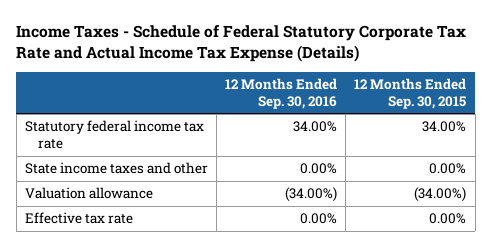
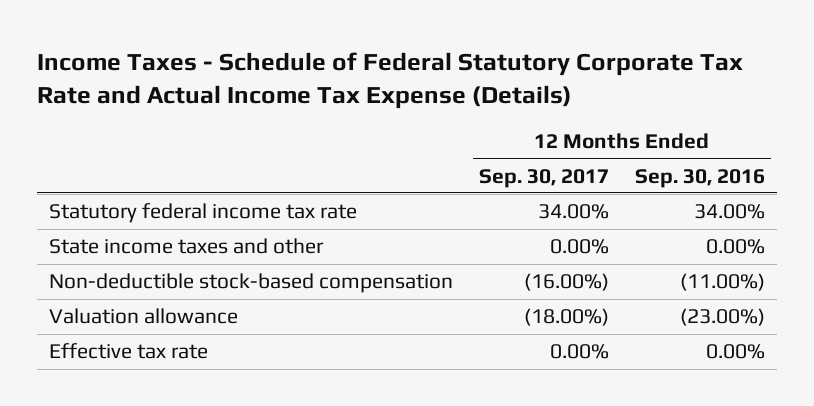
[354,78,467,109] 12 Months Ended Sep. 30, 2015 -> none
none -> [478,168,609,188] Sep. 30, 2017
none -> [49,273,454,294] Non-deductible stock-based compensation
[285,187,338,203] (34.00%) -> [679,308,765,327] (23.00%)

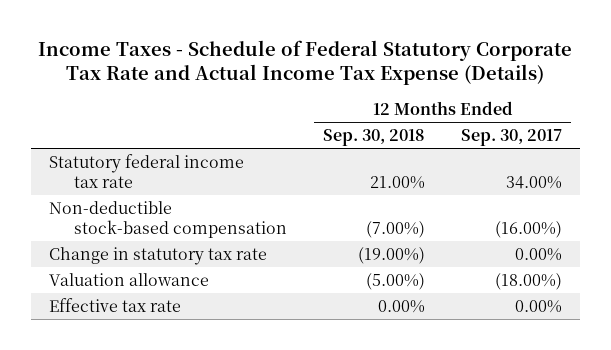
[634,168,765,188] Sep. 30, 2016 -> none
none -> [323,128,426,146] Sep. 30, 2018
[49,238,325,255] State income taxes and other -> none
none -> [48,246,267,265] Change in statutory tax rate

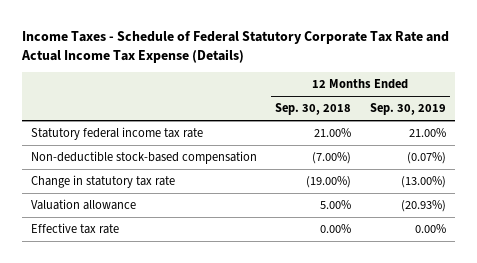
[461,128,563,146] Sep. 30, 2017 -> none
none -> [369,103,446,116] Sep. 30, 2019
[366,272,426,290] (5.00%) -> [320,200,352,210] 5.00%

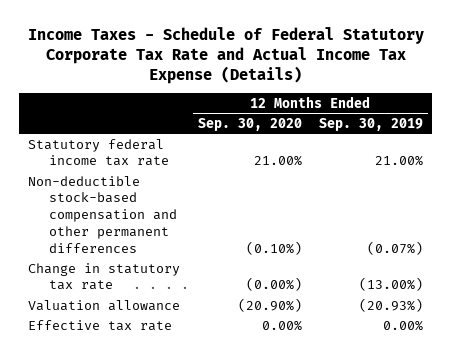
[275,103,352,116] Sep. 30, 2018 -> none
none -> [197,117,302,131] Sep. 30, 2020
[31,151,258,165] Non-deductible stock-based compensation -> [28,175,177,253] Non-deductible stock-based compensation and other permanent differences

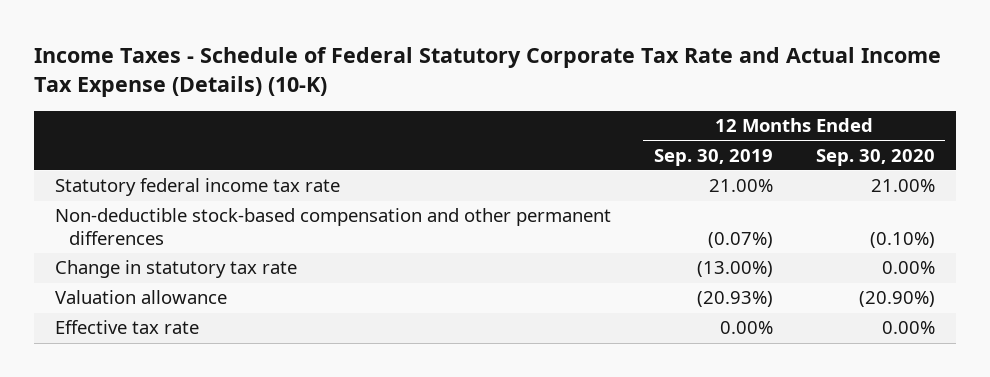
[27,26,424,85] Income Taxes - Schedule of Federal Statutory Corporate Tax Rate and Actual Income Tax Expense (Details) -> [33,46,941,97] Income Taxes - Schedule of Federal Statutory Corporate Tax Rate and Actual Income Tax Expense (Details) (10-K)
[245,277,302,292] (0.00%) -> [881,261,935,275] 0.00%

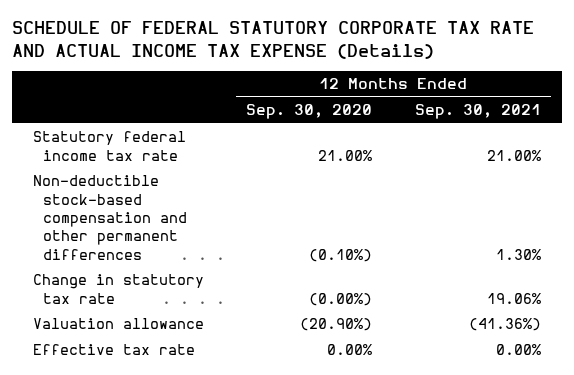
[33,46,941,97] Income Taxes - Schedule of Federal Statutory Corporate Tax Rate and Actual Income Tax Expense (Details) (10-K) -> [12,21,535,59] SCHEDULE OF FEDERAL STATUTORY CORPORATE TAX RATE AND ACTUAL INCOME TAX EXPENSE (Details)
[653,148,773,166] Sep. 30, 2019 -> none
none -> [414,104,541,120] Sep. 30, 2021
[881,261,935,275] 0.00% -> [309,292,373,306] (0.00%)

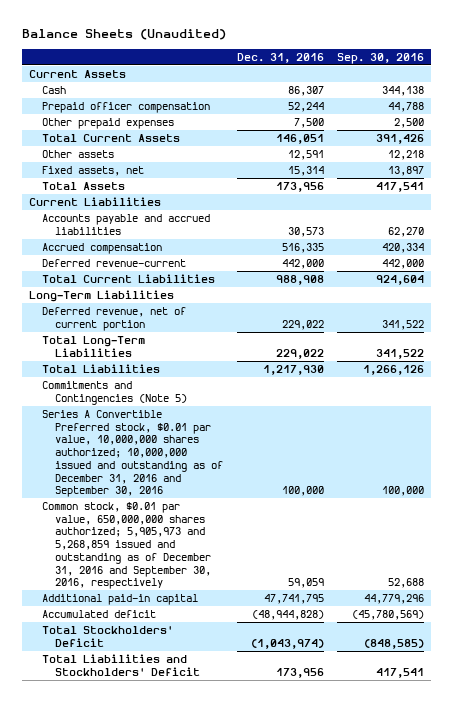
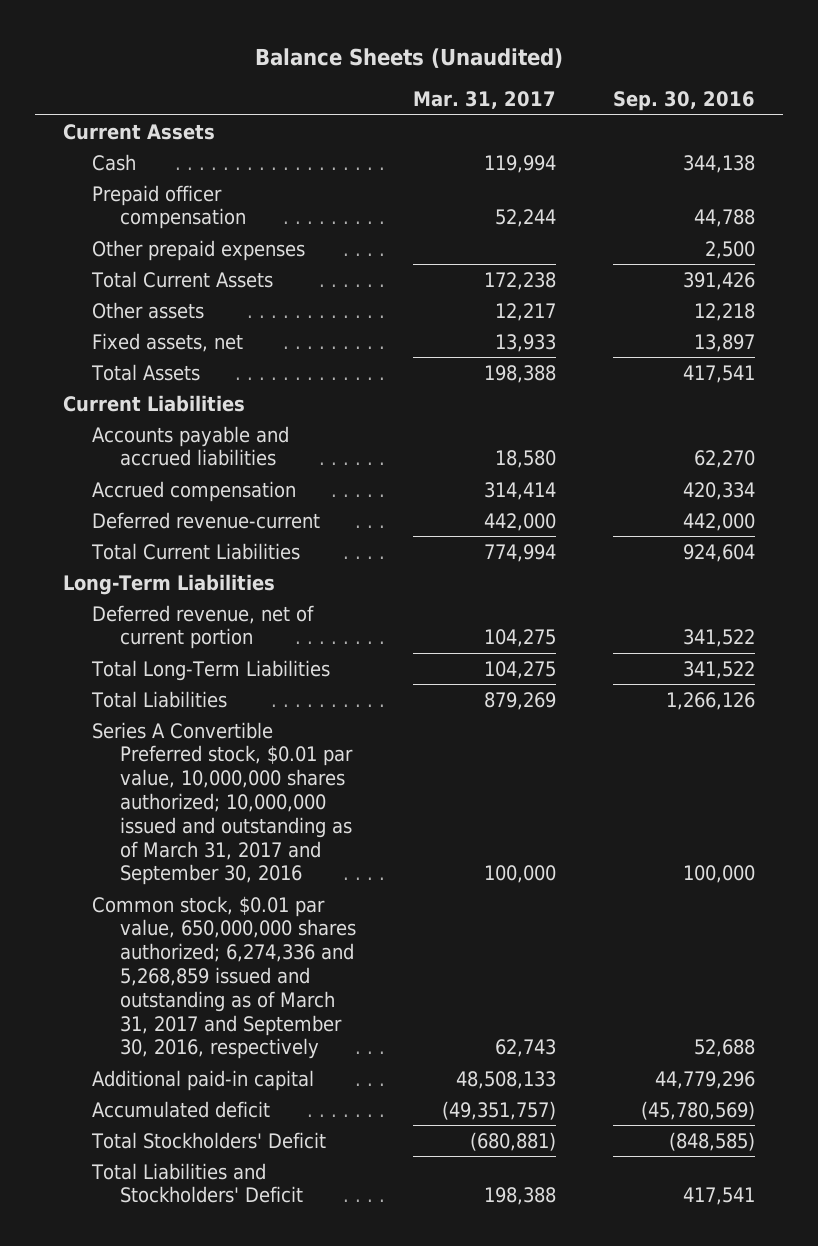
[236,52,324,63] Dec. 31, 2016 -> none
none -> [412,91,556,110] Mar. 31, 2017
[41,380,188,405] Commitments and Contingencies (Note 5) -> none
[41,409,224,498] Series A Convertible Preferred stock, $0.01 par value, 10,000,000 shares authorized; 10,000,000 issued and outstanding as of December 31, 2016 and September 30, 2016 -> [91,721,354,886] Series A Convertible Preferred stock, $0.01 par value, 10,000,000 shares authorized; 10,000,000 issued and outstanding as of March 31, 2017 and September 30, 2016
[41,501,212,590] Common stock, $0.01 par value, 650,000,000 shares authorized; 5,905,973 and 5,268,859 issued and outstanding as of December 31, 2016 and September 30, 2016, respectively -> [91,895,357,1060] Common stock, $0.01 par value, 650,000,000 shares authorized; 6,274,336 and 5,268,859 issued and outstanding as of March 31, 2017 and September 30, 2016, respectively

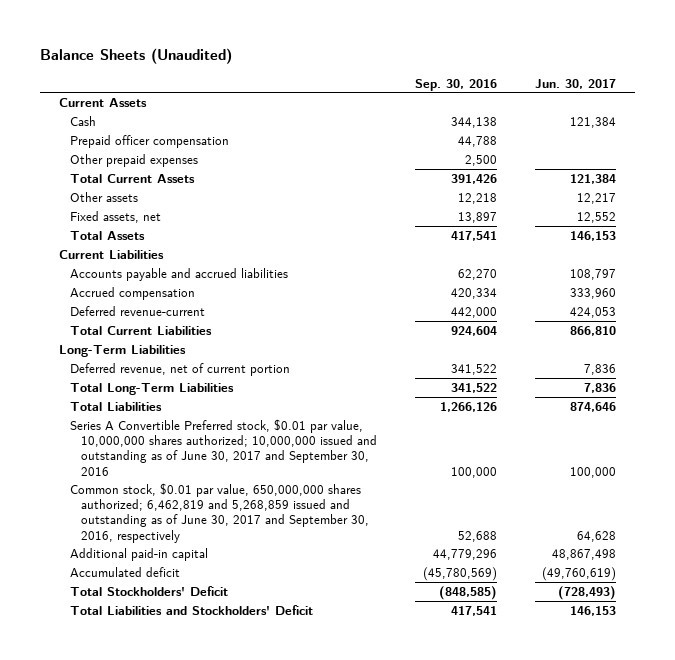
[412,91,556,110] Mar. 31, 2017 -> none
none -> [534,78,616,89] Jun. 30, 2017
[91,721,354,886] Series A Convertible Preferred stock, $0.01 par value, 10,000,000 shares authorized; 10,000,000 issued and outstanding as of March 31, 2017 and September 30, 2016 -> [70,418,378,476] Series A Convertible Preferred stock, $0.01 par value, 10,000,000 shares authorized; 10,000,000 issued and outstanding as of June 30, 2017 and September 30, 2016
[91,895,357,1060] Common stock, $0.01 par value, 650,000,000 shares authorized; 6,274,336 and 5,268,859 issued and outstanding as of March 31, 2017 and September 30, 2016, respectively -> [70,482,370,543] Common stock, $0.01 par value, 650,000,000 shares authorized; 6,462,819 and 5,268,859 issued and outstanding as of June 30, 2017 and September 30, 2016, respectively

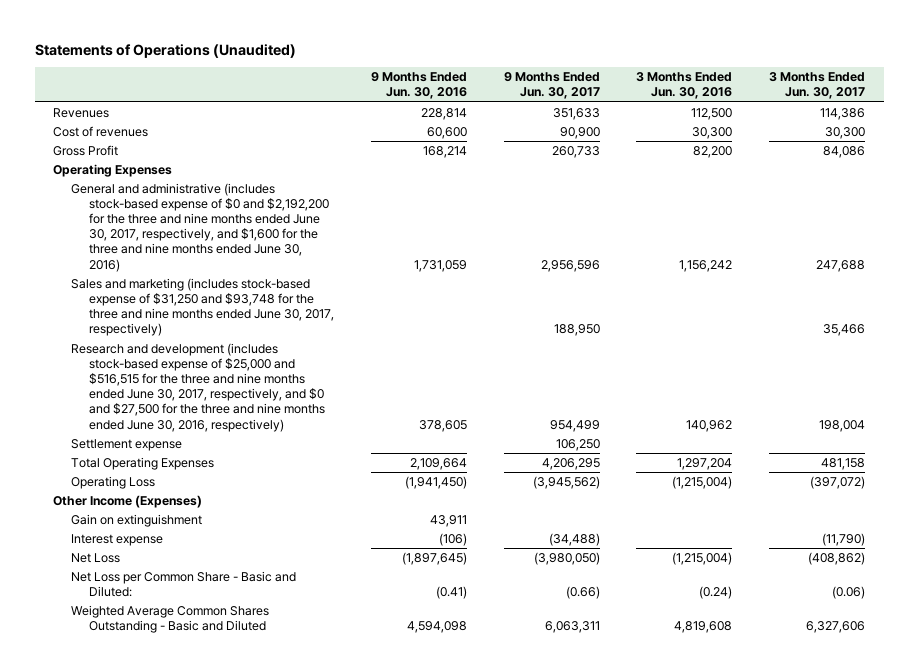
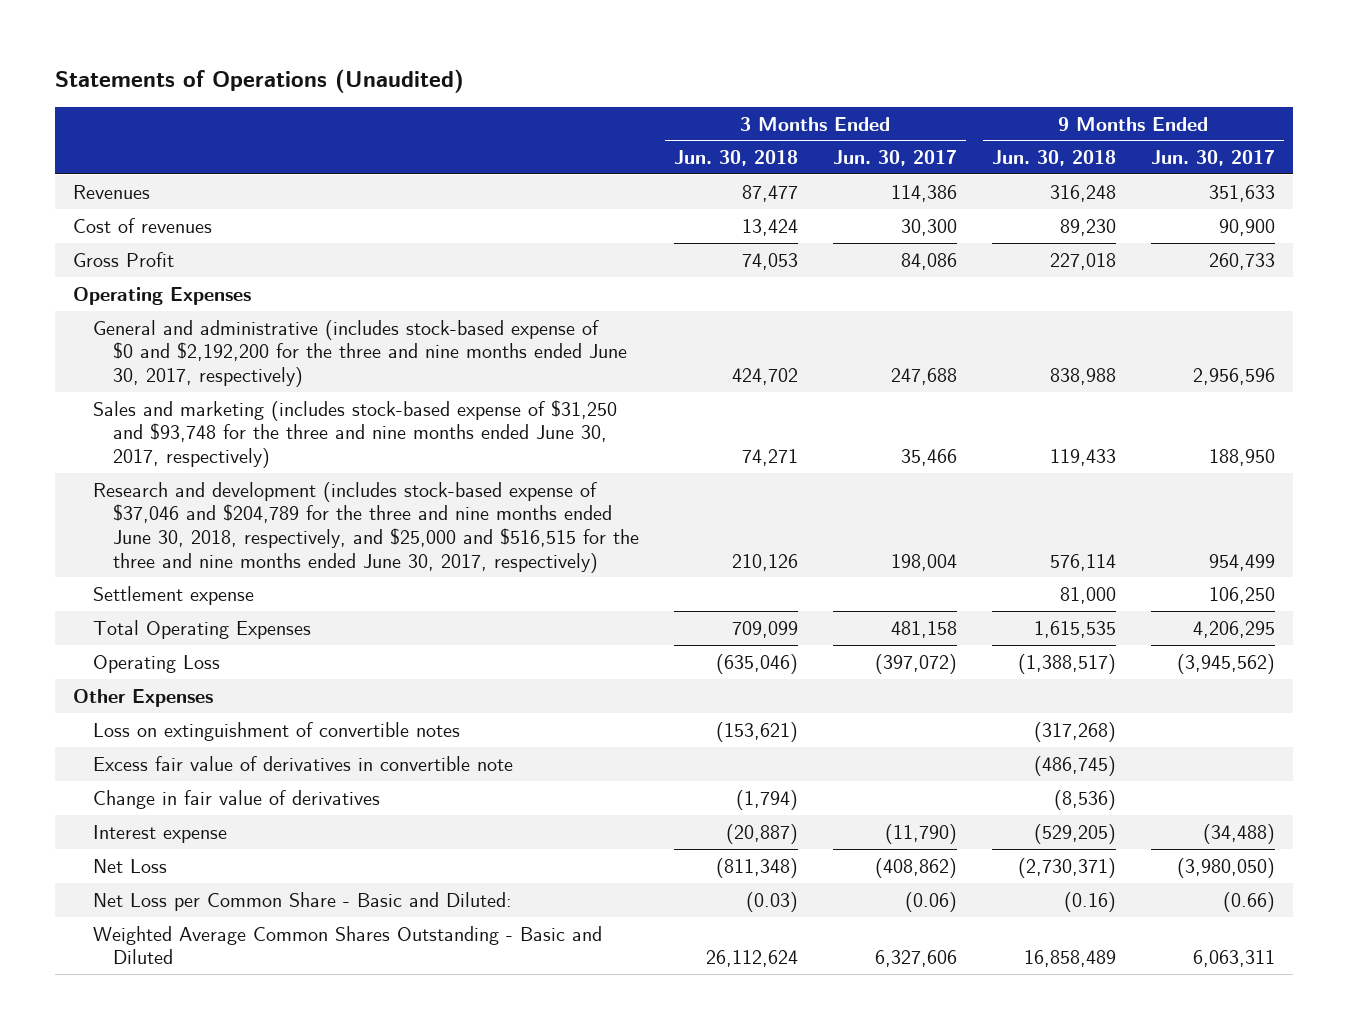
[370,72,467,100] 9 Months Ended Jun. 30, 2016 -> none
[636,72,733,100] 3 Months Ended Jun. 30, 2016 -> none
none -> [673,150,798,167] Jun. 30, 2018
none -> [991,150,1116,167] Jun. 30, 2018
[71,183,330,272] General and administrative (includes stock-based expense of $0 and $2,192,200 for the three and nine months ended June 30, 2017, respectively, and $1,600 for the three and nine months ended June 30, 2016) -> [92,319,627,388] General and administrative (includes stock-based expense of $0 and $2,192,200 for the three and nine months ended June 30, 2017, respectively)
[71,343,326,432] Research and development (includes stock-based expense of $25,000 and $516,515 for the three and nine months ended June 30, 2017, respectively, and $0 and $27,500 for the three and nine months ended June 30, 2016, respectively) -> [92,481,639,573] Research and development (includes stock-based expense of $37,046 and $204,789 for the three and nine months ended June 30, 2018, respectively, and $25,000 and $516,515 for the three and nine months ended June 30, 2017, respectively)
[53,495,203,509] Other Income (Expenses) -> [72,688,213,707] Other Expenses
[71,514,203,528] Gain on extinguishment -> [92,721,460,741] Loss on extinguishment of convertible notes
none -> [92,755,513,771] Excess fair value of derivatives in convertible note
none -> [92,789,380,809] Change in fair value of derivatives

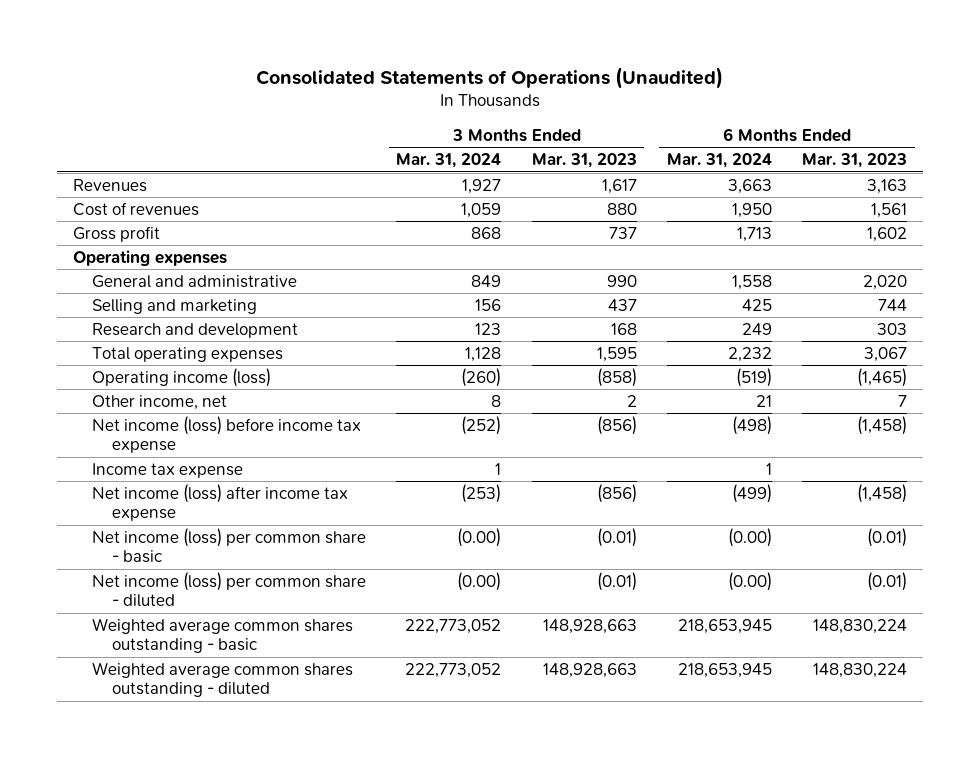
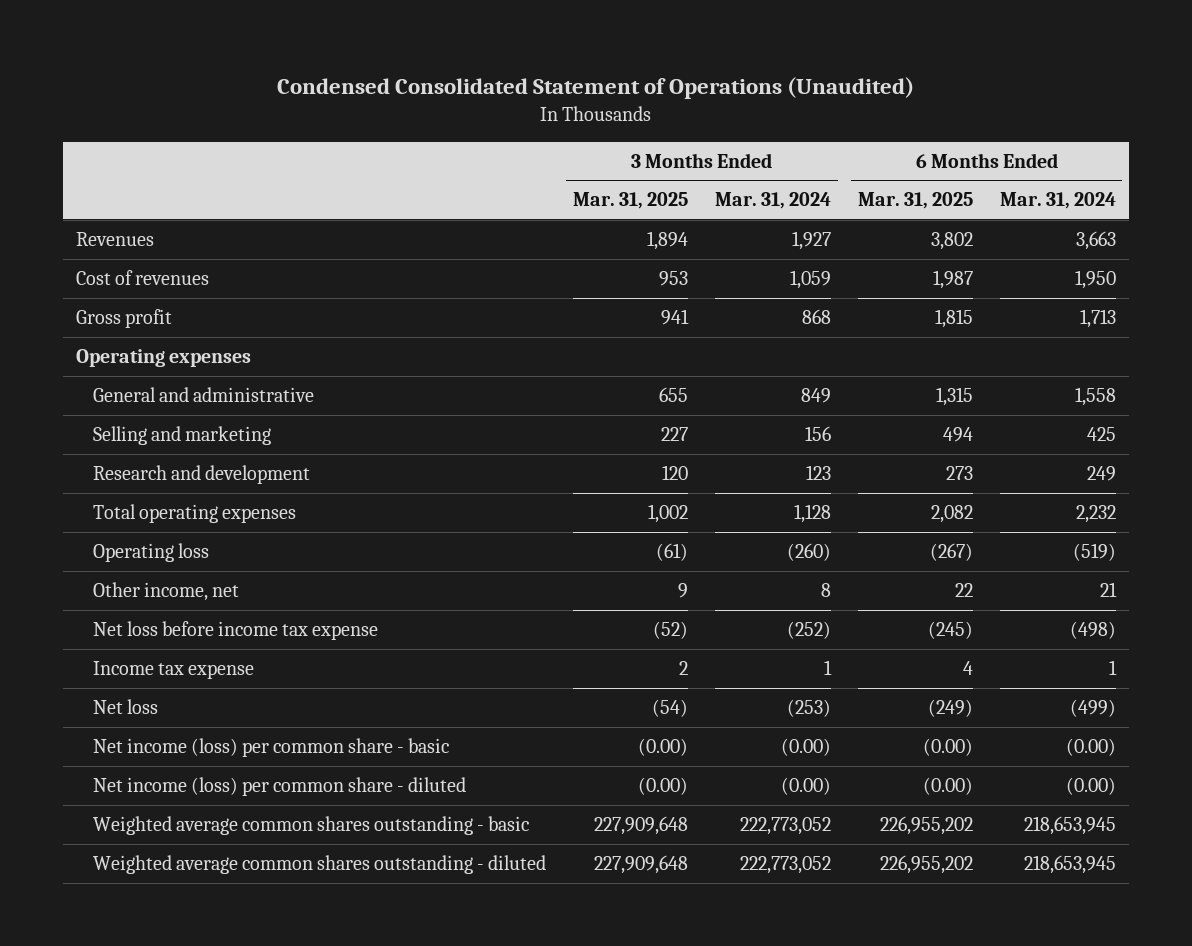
[255,66,723,89] Consolidated Statements of Operations (Unaudited) -> [277,77,915,100] Condensed Consolidated Statement of Operations (Unaudited)
[531,153,637,169] Mar. 31, 2023 -> none
[802,153,908,169] Mar. 31, 2023 -> none
none -> [573,192,689,210] Mar. 31, 2025
none -> [857,192,973,210] Mar. 31, 2025
[92,367,272,387] Operating income (loss) -> [93,543,210,563] Operating loss
[92,415,362,454] Net income (loss) before income tax expense -> [93,621,379,641] Net loss before income tax expense
[92,483,349,522] Net income (loss) after income tax expense -> [93,699,159,715] Net loss

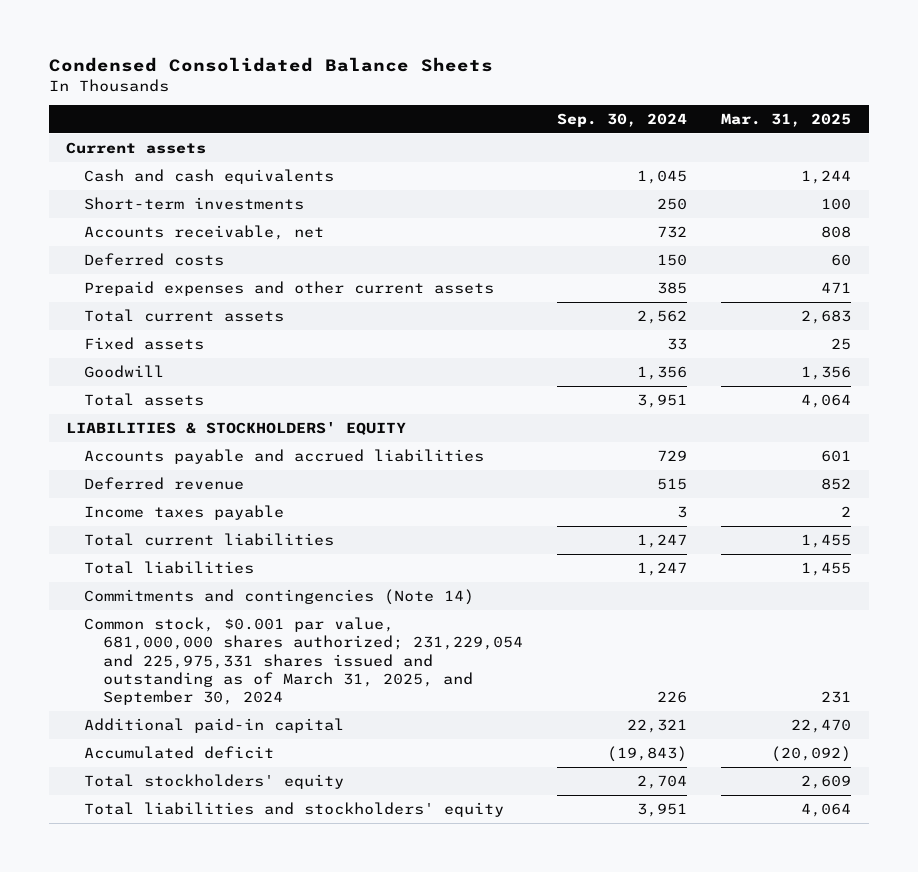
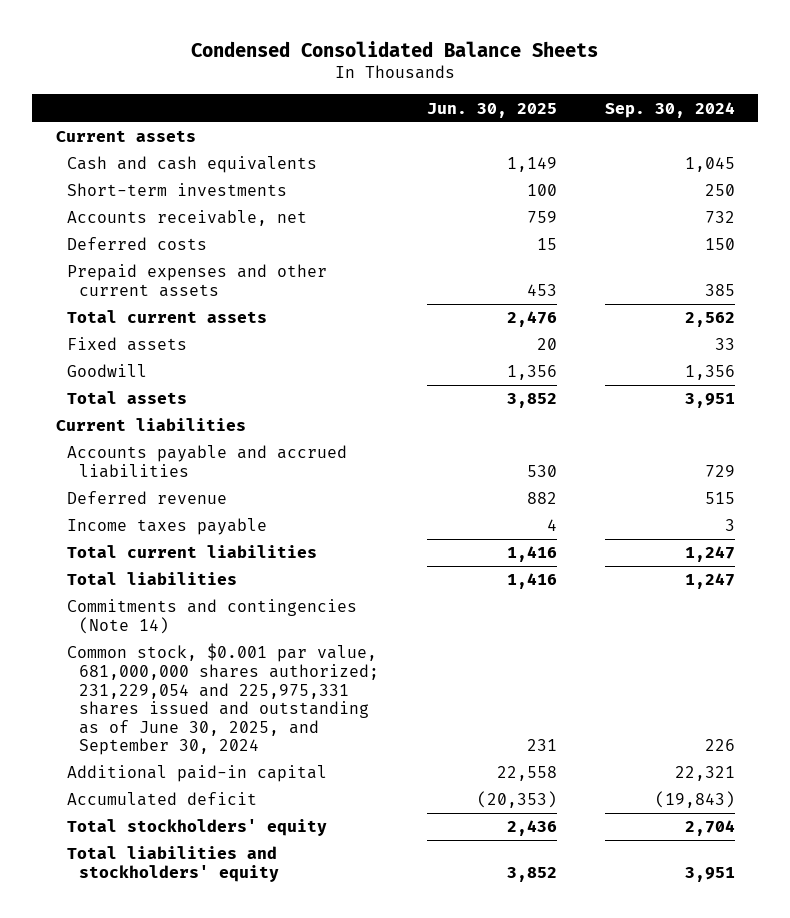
[721,112,852,127] Mar. 31, 2025 -> none
none -> [426,102,557,118] Jun. 30, 2025
[66,421,407,435] LIABILITIES & STOCKHOLDERS' EQUITY -> none
none -> [55,418,246,432] Current liabilities
[84,616,523,706] Common stock, $0.001 par value, 681,000,000 shares authorized; 231,229,054 and 225,975,331 shares issued and outstanding as of March 31, 2025, and September 30, 2024 -> [67,643,380,756] Common stock, $0.001 par value, 681,000,000 shares authorized; 231,229,054 and 225,975,331 shares issued and outstanding as of June 30, 2025, and September 30, 2024

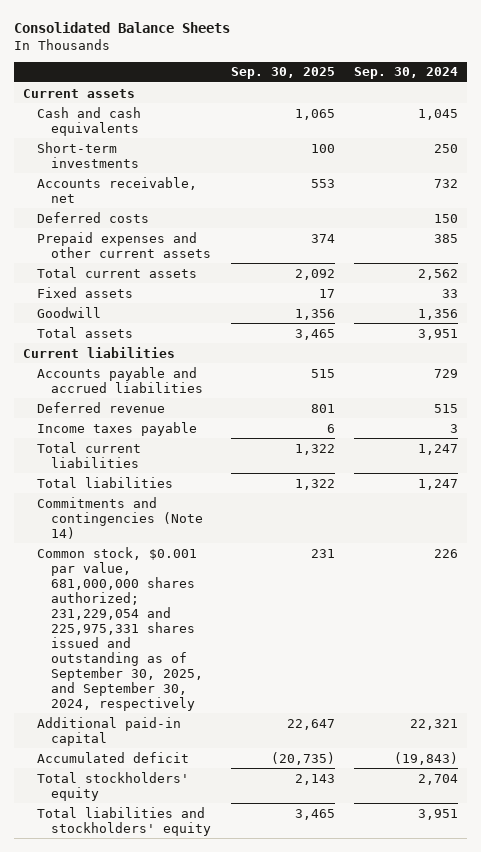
[191,40,599,57] Condensed Consolidated Balance Sheets -> [13,21,230,33] Consolidated Balance Sheets
[426,102,557,118] Jun. 30, 2025 -> none
none -> [230,67,335,80] Sep. 30, 2025
[67,643,380,756] Common stock, $0.001 par value, 681,000,000 shares authorized; 231,229,054 and 225,975,331 shares issued and outstanding as of June 30, 2025, and September 30, 2024 -> [37,546,204,711] Common stock, $0.001 par value, 681,000,000 shares authorized; 231,229,054 and 225,975,331 shares issued and outstanding as of September 30, 2025, and September 30, 2024, respectively

